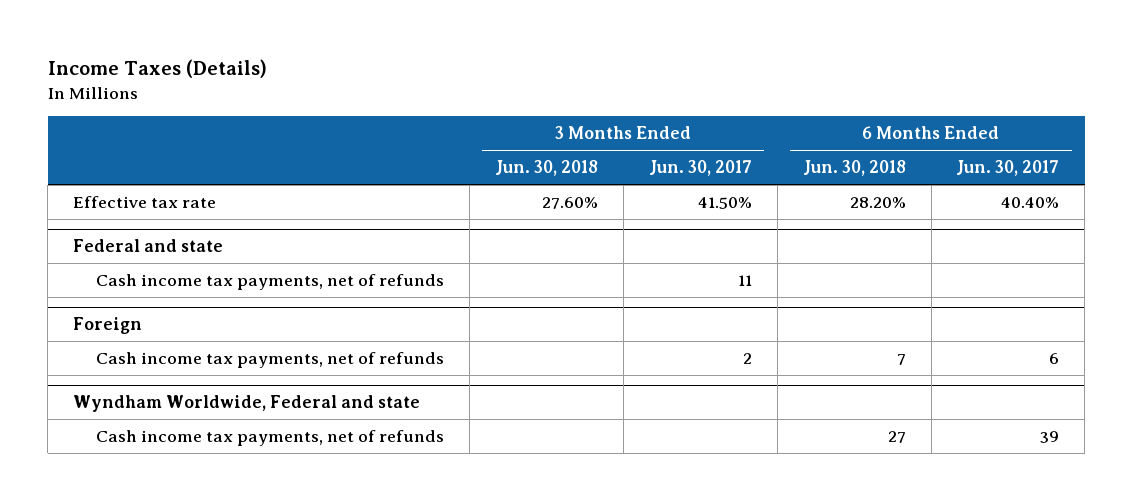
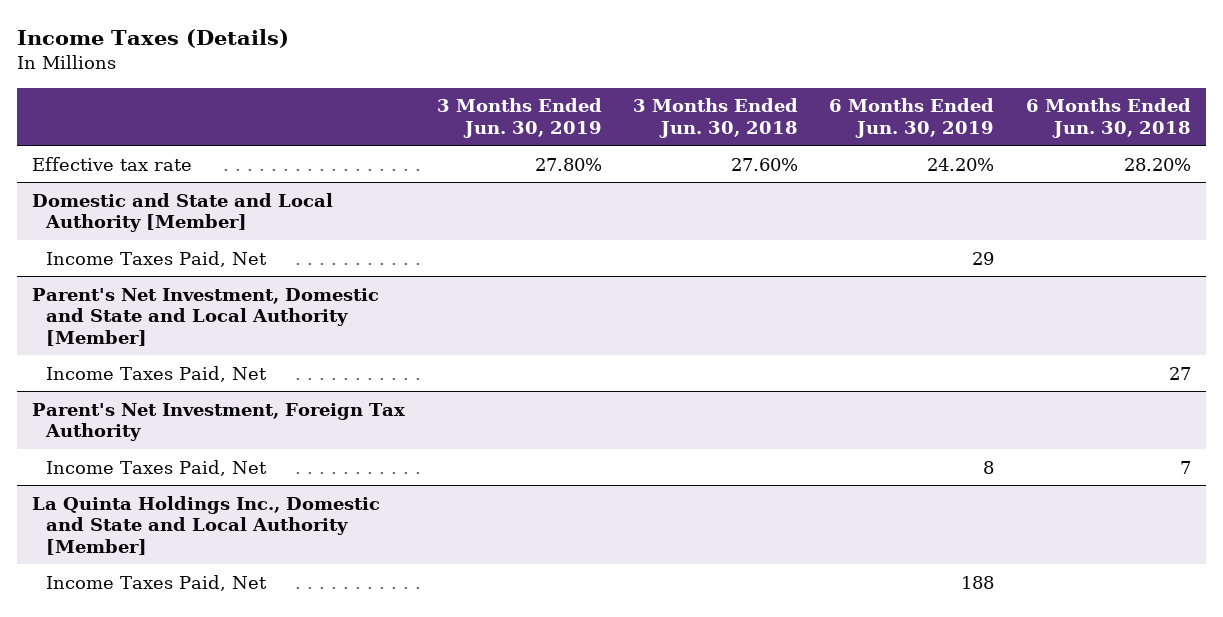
[648,160,752,177] Jun. 30, 2017 -> none
[956,160,1060,177] Jun. 30, 2017 -> none
none -> [436,98,602,138] 3 Months Ended Jun. 30, 2019
none -> [829,98,995,138] 6 Months Ended Jun. 30, 2019
[73,317,143,335] Foreign -> none
[73,395,421,413] Wyndham Worldwide, Federal and state -> none
[73,239,224,253] Federal and state -> [32,192,334,233] Domestic and State and Local Authority [Member]
[95,274,444,291] Cash income tax payments, net of refunds -> [46,250,268,267] Income Taxes Paid, Net
none -> [32,287,380,346] Parent's Net Investment, Domestic and State and Local Authority [Member]
[95,352,444,369] Cash income tax payments, net of refunds -> [46,365,268,382] Income Taxes Paid, Net
[896,354,906,366] 7 -> [1168,366,1191,380] 27
none -> [32,402,406,442] Parent's Net Investment, Foreign Tax Authority
[95,430,444,447] Cash income tax payments, net of refunds -> [46,459,268,476] Income Taxes Paid, Net
[887,431,906,444] 27 -> [1179,460,1191,474] 7
none -> [32,495,381,555] La Quinta Holdings Inc., Domestic and State and Local Authority [Member]
none -> [46,574,268,591] Income Taxes Paid, Net

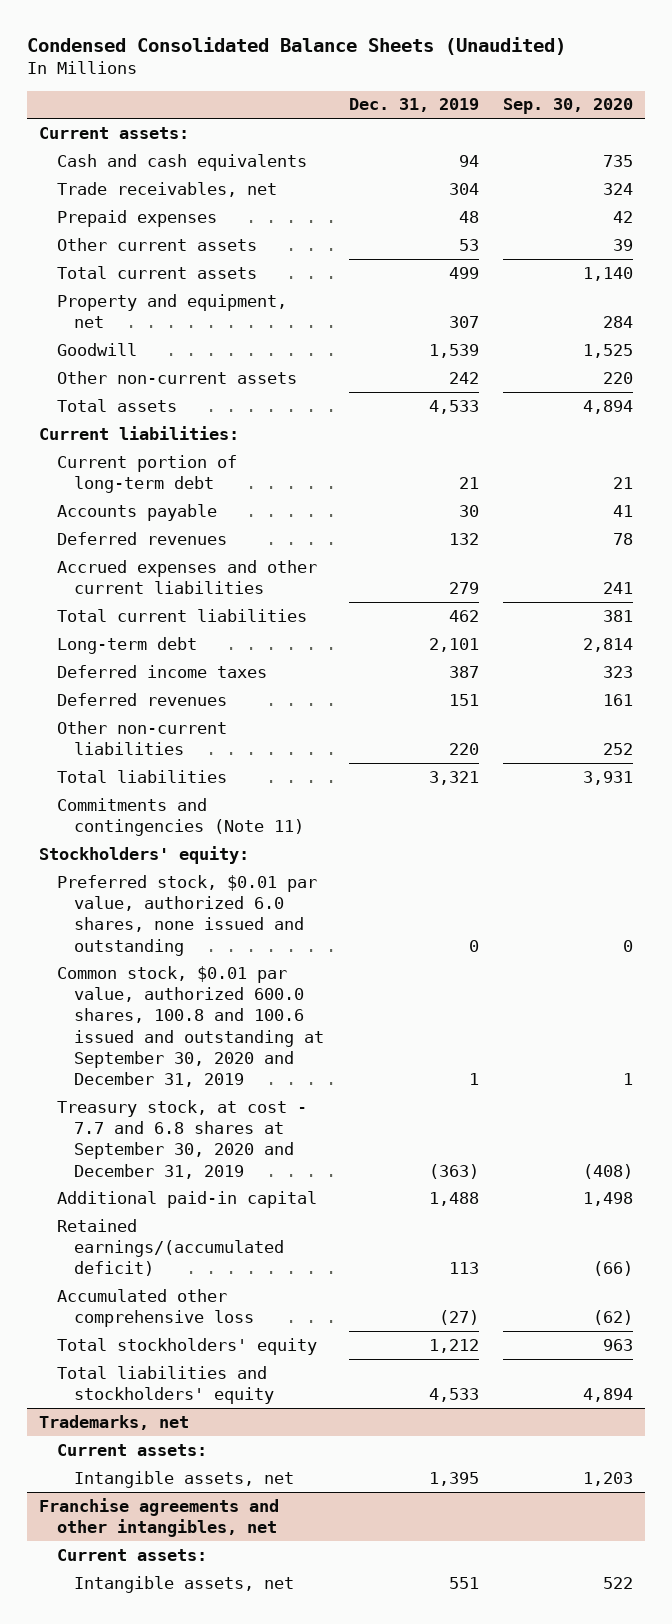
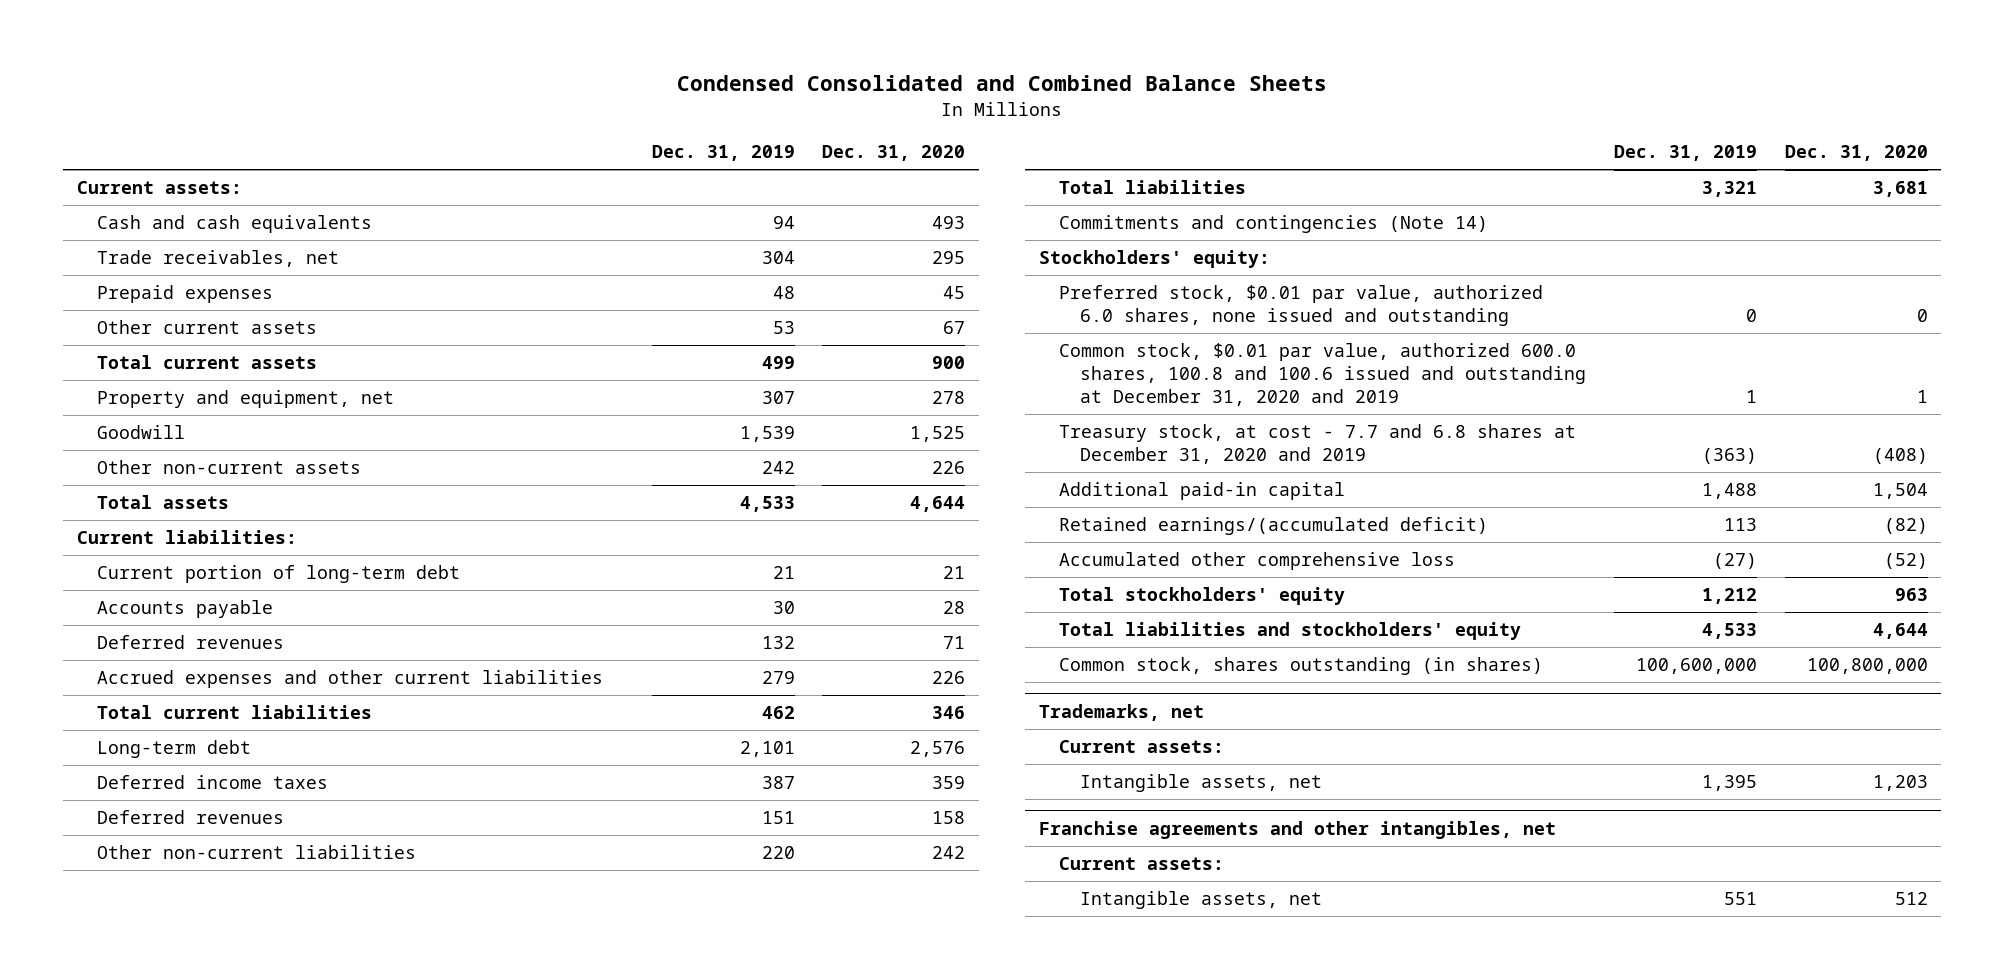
[26,37,566,56] Condensed Consolidated Balance Sheets (Unaudited) -> [677,75,1328,92] Condensed Consolidated and Combined Balance Sheets
[503,98,634,115] Sep. 30, 2020 -> none
none -> [822,145,966,162] Dec. 31, 2020
[56,797,305,837] Commitments and contingencies (Note 11) -> [1059,215,1489,234] Commitments and contingencies (Note 14)
[56,965,325,1088] Common stock, $0.01 par value, authorized 600.0 shares, 100.8 and 100.6 issued and outstanding at September 30, 2020 and December 31, 2019 -> [1059,343,1586,406] Common stock, $0.01 par value, authorized 600.0 shares, 100.8 and 100.6 issued and outstanding at December 31, 2020 and 2019
[56,1099,307,1179] Treasury stock, at cost - 7.7 and 6.8 shares at September 30, 2020 and December 31, 2019 -> [1059,424,1577,465] Treasury stock, at cost - 7.7 and 6.8 shares at December 31, 2020 and 2019
none -> [1059,657,1544,676] Common stock, shares outstanding (in shares)

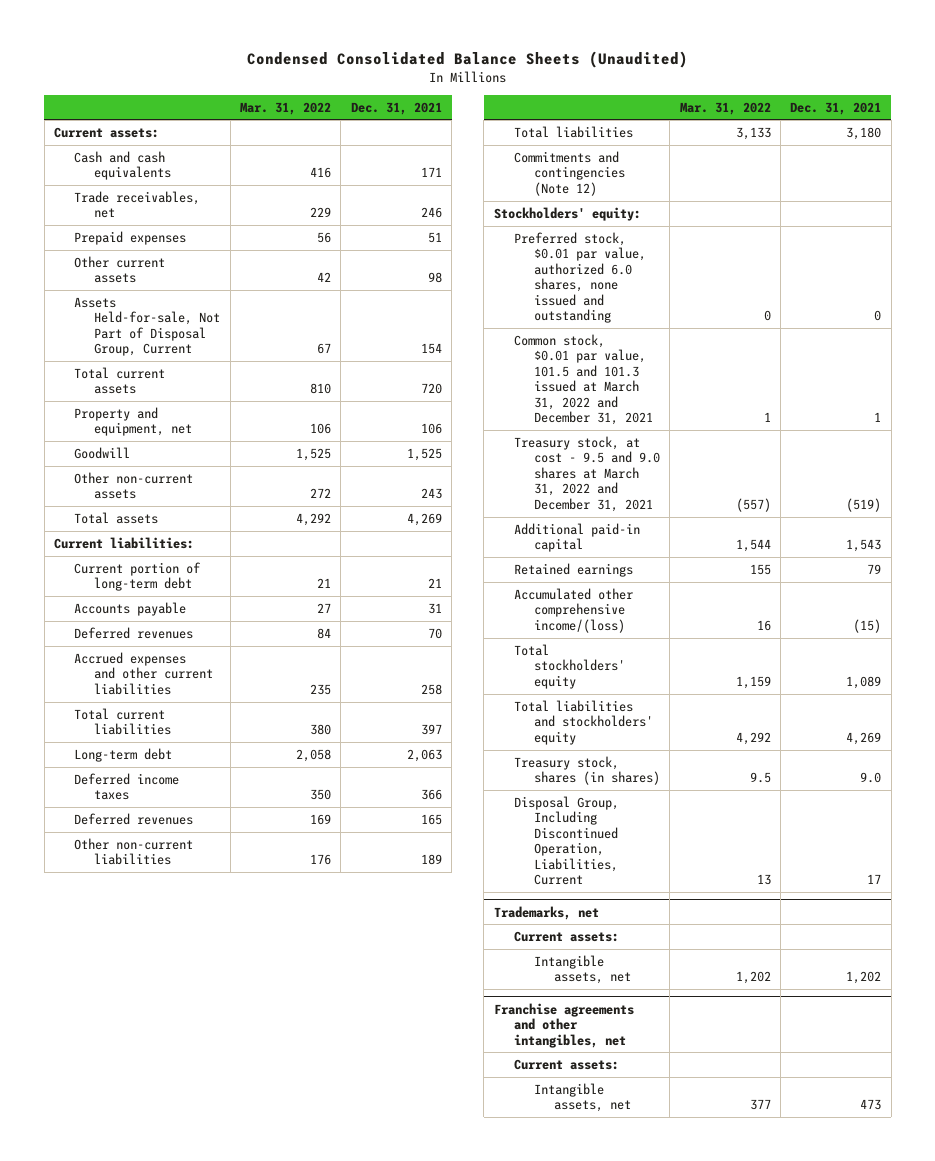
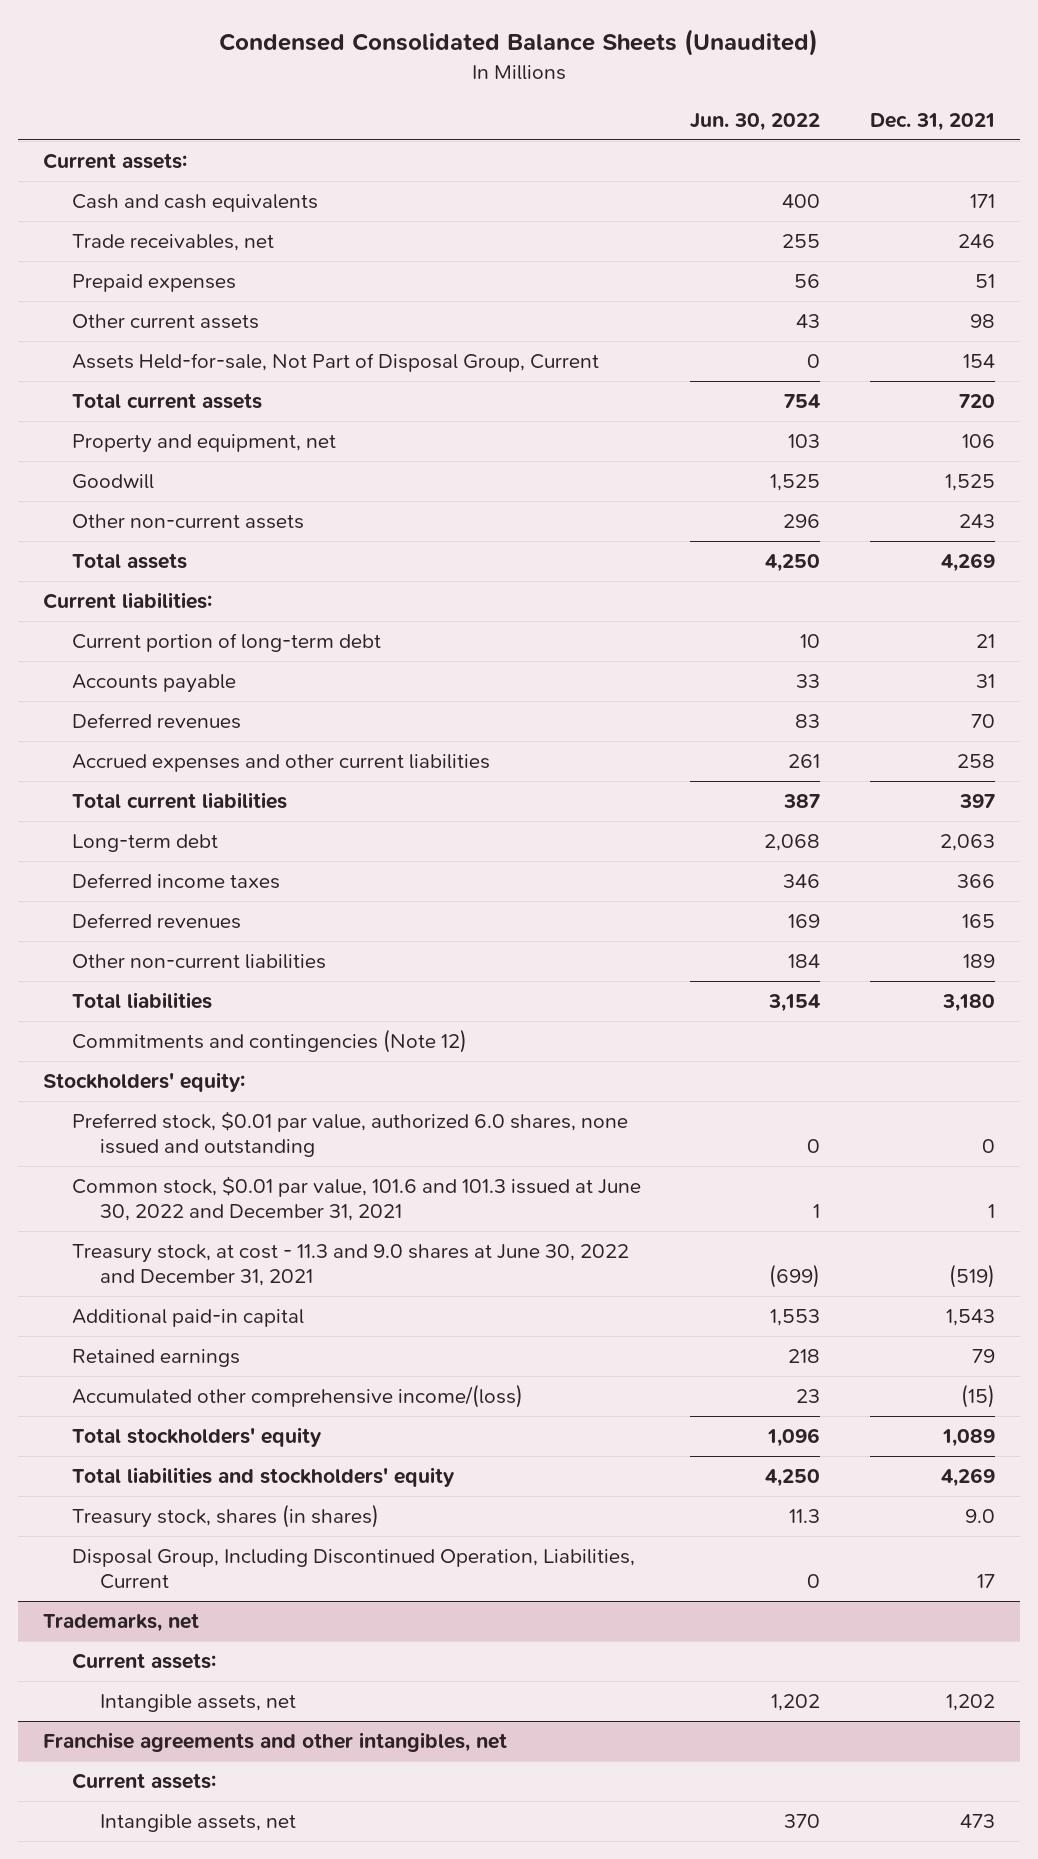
[240,101,332,115] Mar. 31, 2022 -> none
none -> [690,112,821,131] Jun. 30, 2022
[513,333,653,426] Common stock, $0.01 par value, 101.5 and 101.3 issued at March 31, 2022 and December 31, 2021 -> [71,1176,641,1222] Common stock, $0.01 par value, 101.6 and 101.3 issued at June 30, 2022 and December 31, 2021
[513,435,660,512] Treasury stock, at cost - 9.5 and 9.0 shares at March 31, 2022 and December 31, 2021 -> [71,1244,629,1287] Treasury stock, at cost - 11.3 and 9.0 shares at June 30, 2022 and December 31, 2021

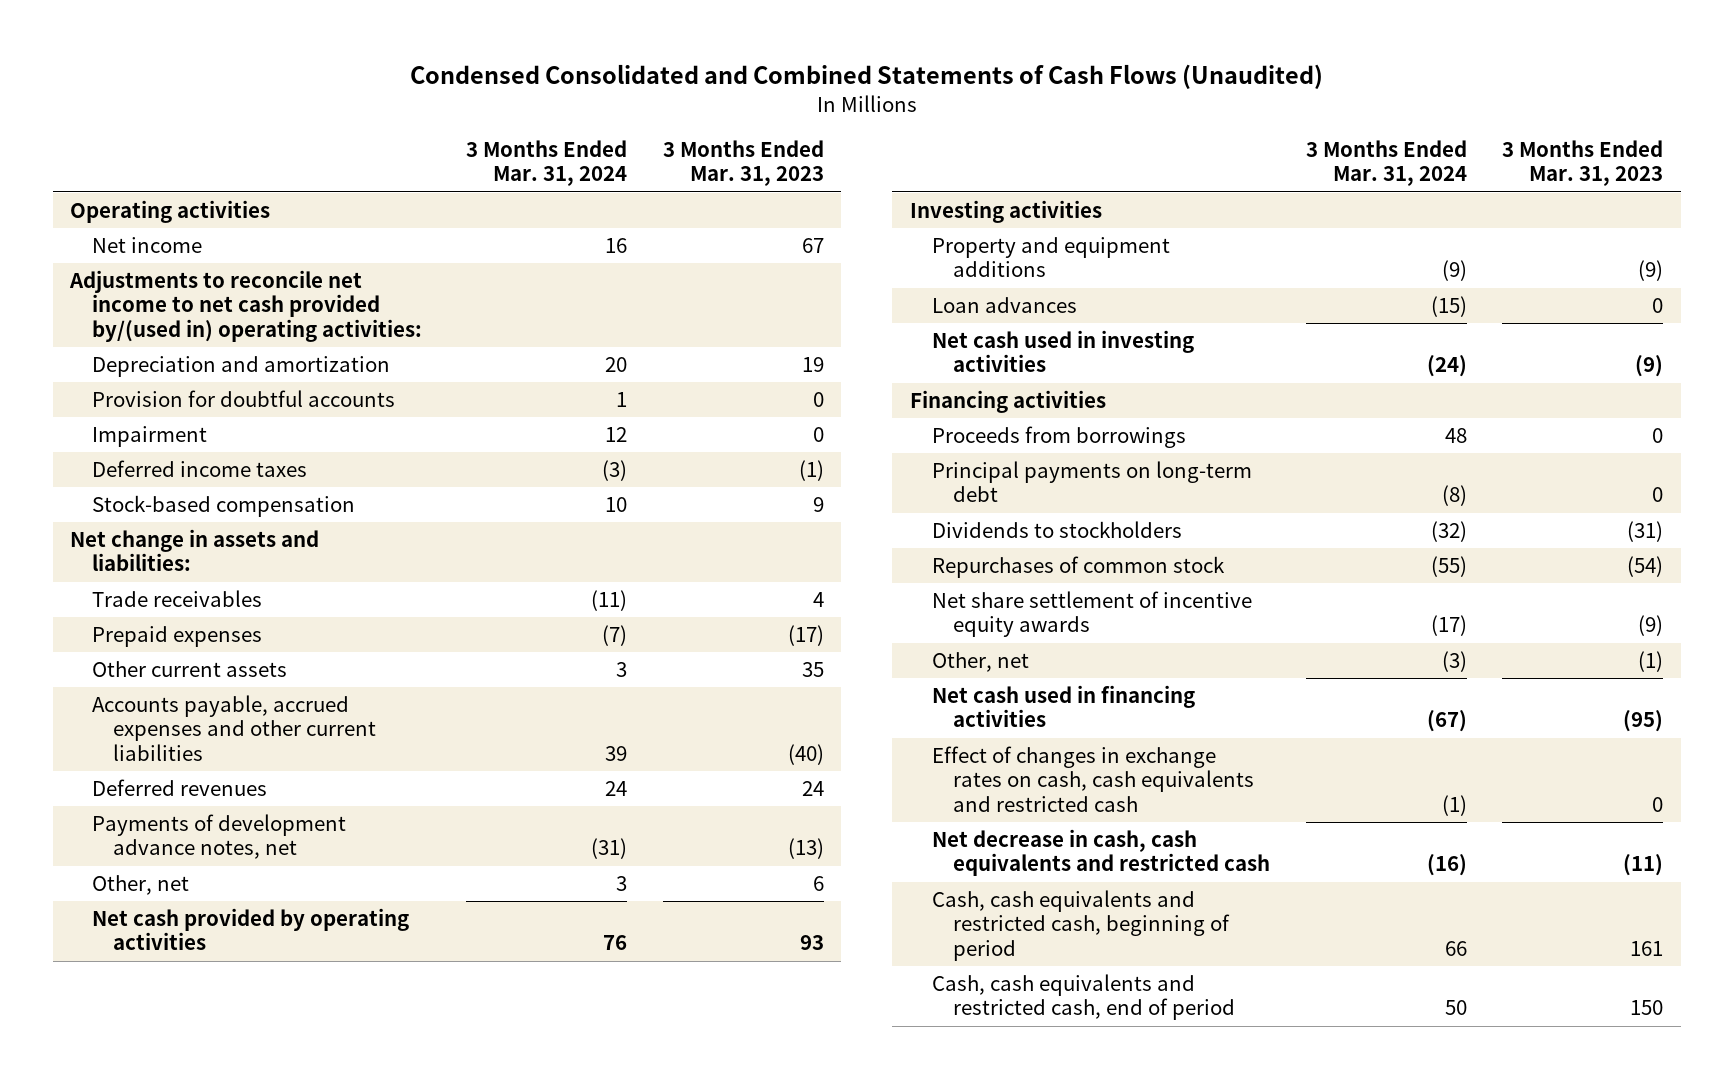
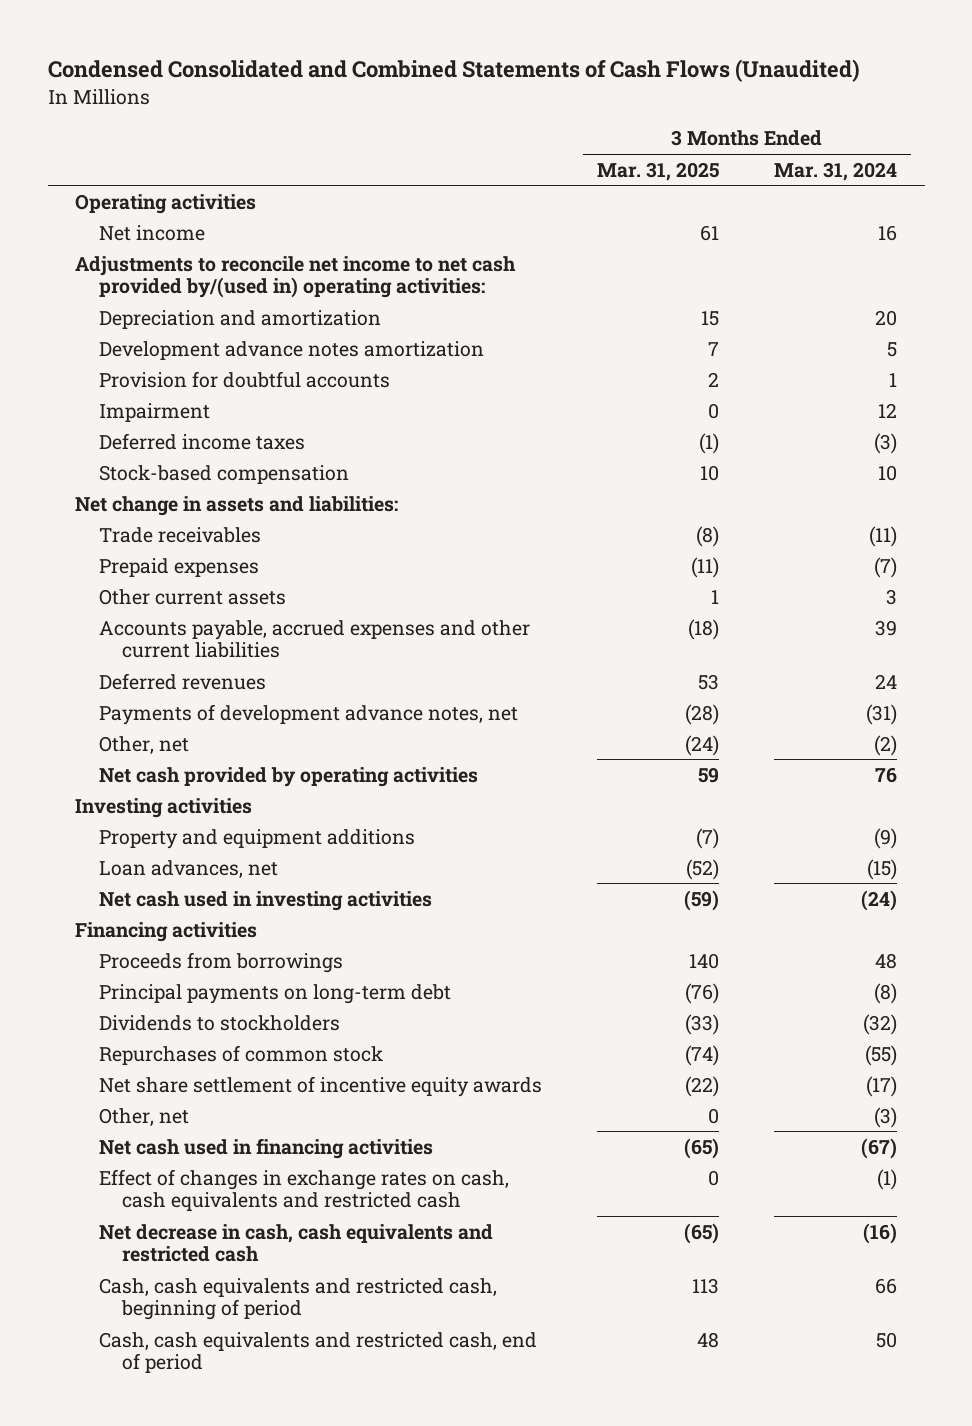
[662,139,824,187] 3 Months Ended Mar. 31, 2023 -> none
none -> [597,161,720,181] Mar. 31, 2025
none -> [98,340,484,360] Development advance notes amortization
[615,875,627,891] 3 -> [874,734,898,756] (2)
[931,296,1077,313] Loan advances -> [98,859,278,878] Loan advances, net

